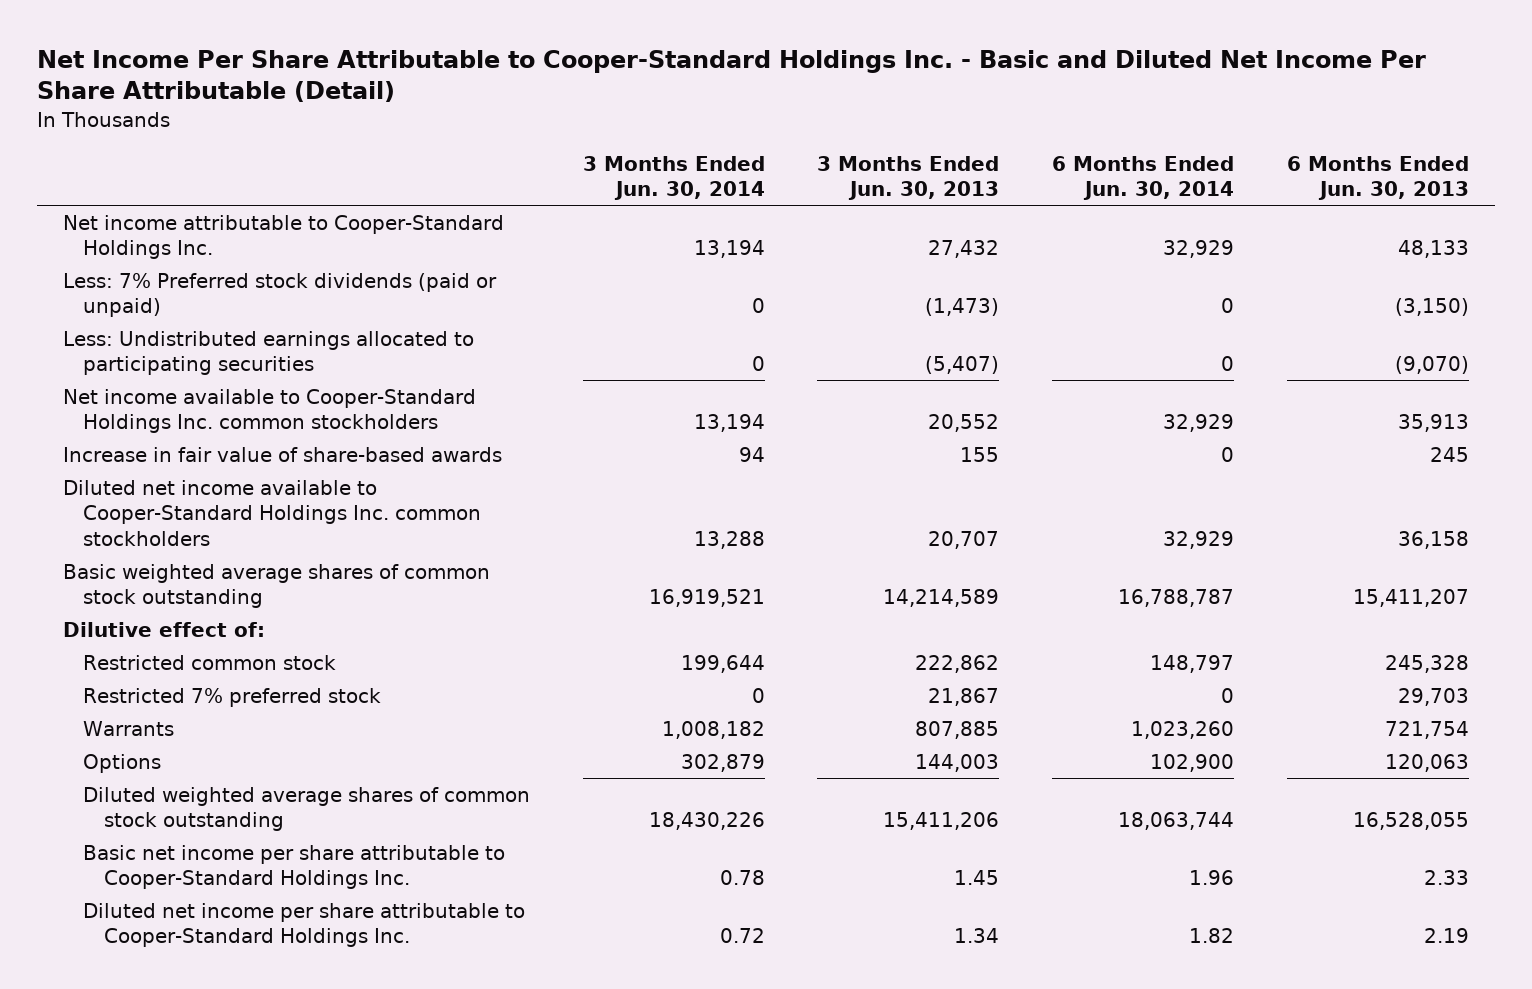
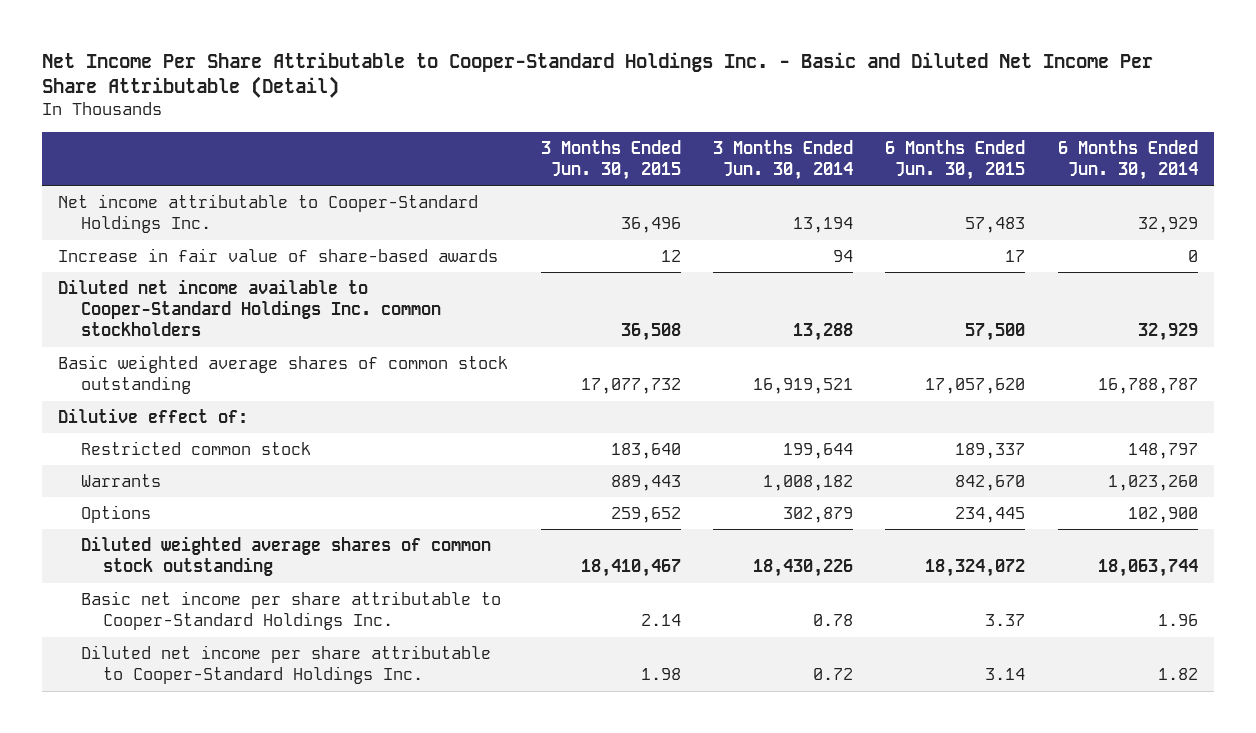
[817,155,1000,201] 3 Months Ended Jun. 30, 2013 -> none
[1286,155,1469,201] 6 Months Ended Jun. 30, 2013 -> none
none -> [540,139,681,181] 3 Months Ended Jun. 30, 2015
none -> [885,139,1026,181] 6 Months Ended Jun. 30, 2015
[62,272,497,318] Less: 7% Preferred stock dividends (paid or unpaid) -> none
[62,330,474,376] Less: Undistributed earnings allocated to participating securities -> none
[62,388,476,434] Net income available to Cooper-Standard Holdings Inc. common stockholders -> none
[83,687,382,707] Restricted 7% preferred stock -> none

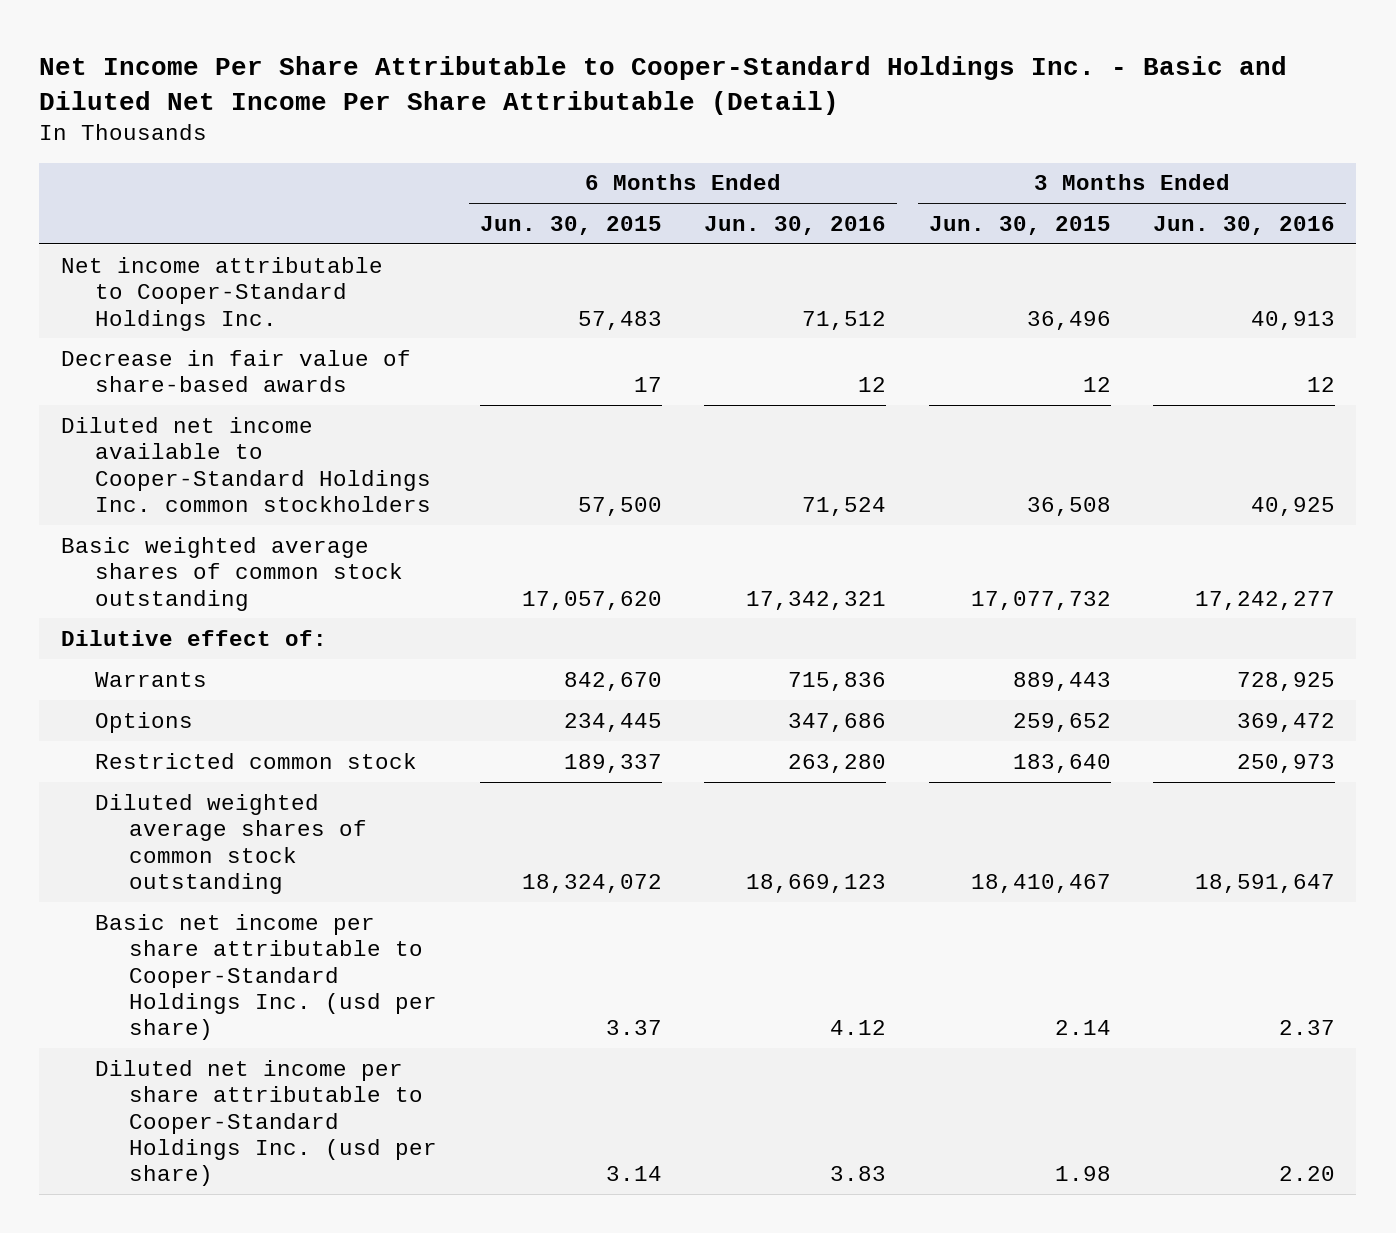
[713,139,854,181] 3 Months Ended Jun. 30, 2014 -> none
[1057,139,1198,181] 6 Months Ended Jun. 30, 2014 -> none
none -> [704,216,887,236] Jun. 30, 2016
none -> [1152,216,1335,236] Jun. 30, 2016
[58,247,499,262] Increase in fair value of share-based awards -> [60,349,411,393] Decrease in fair value of share-based awards
[80,440,311,455] Restricted common stock -> [95,752,418,769] Restricted common stock
[80,590,501,631] Basic net income per share attributable to Cooper-Standard Holdings Inc. -> [95,913,438,1041] Basic net income per share attributable to Cooper-Standard Holdings Inc. (usd per share)
[80,644,491,685] Diluted net income per share attributable to Cooper-Standard Holdings Inc. -> [95,1059,438,1187] Diluted net income per share attributable to Cooper-Standard Holdings Inc. (usd per share)

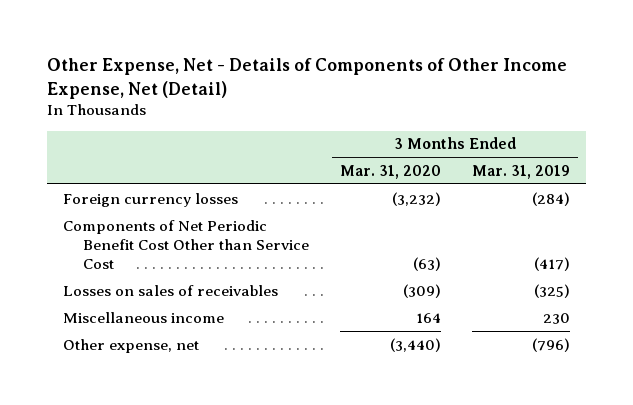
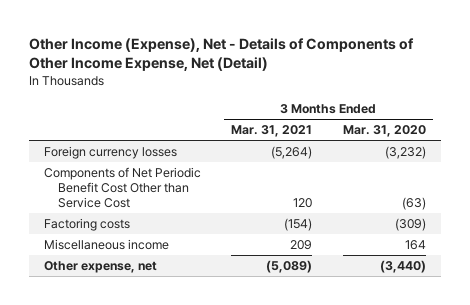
[47,58,568,99] Other Expense, Net - Details of Components of Other Income Expense, Net (Detail) -> [29,37,415,72] Other Income (Expense), Net - Details of Components of Other Income Expense, Net (Detail)
[472,164,571,179] Mar. 31, 2019 -> none
none -> [231,125,313,138] Mar. 31, 2021
[63,284,279,296] Losses on sales of receivables -> [44,218,131,232] Factoring costs

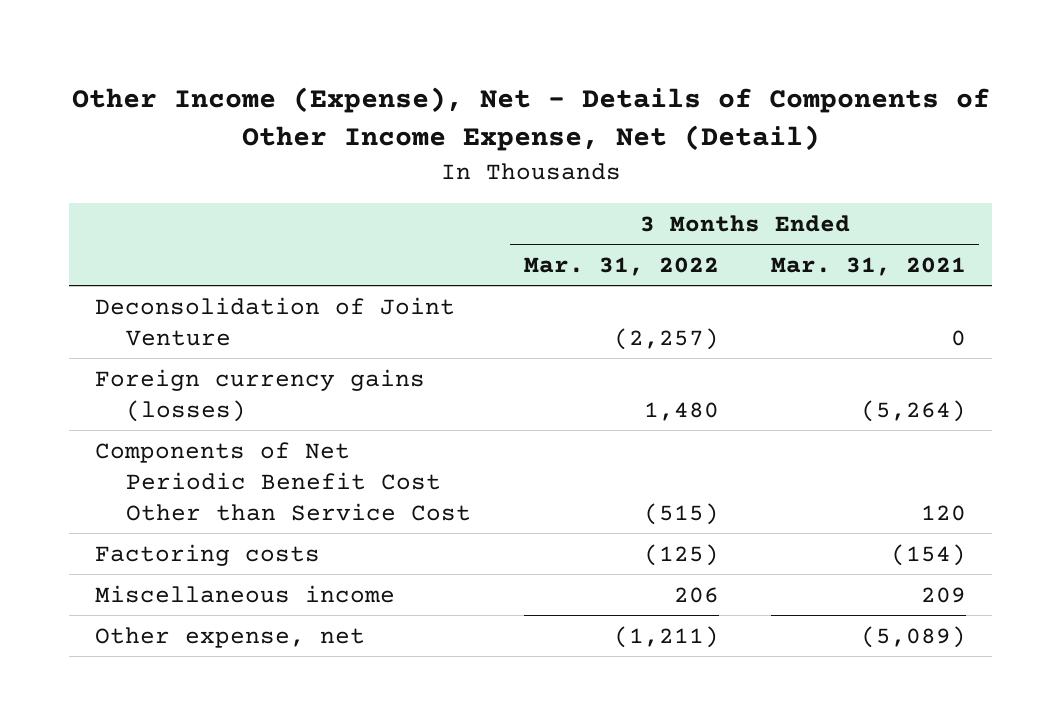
[342,125,426,138] Mar. 31, 2020 -> none
none -> [523,256,719,276] Mar. 31, 2022
none -> [95,296,456,346] Deconsolidation of Joint Venture
[44,146,178,160] Foreign currency losses -> [95,368,426,422] Foreign currency gains (losses)

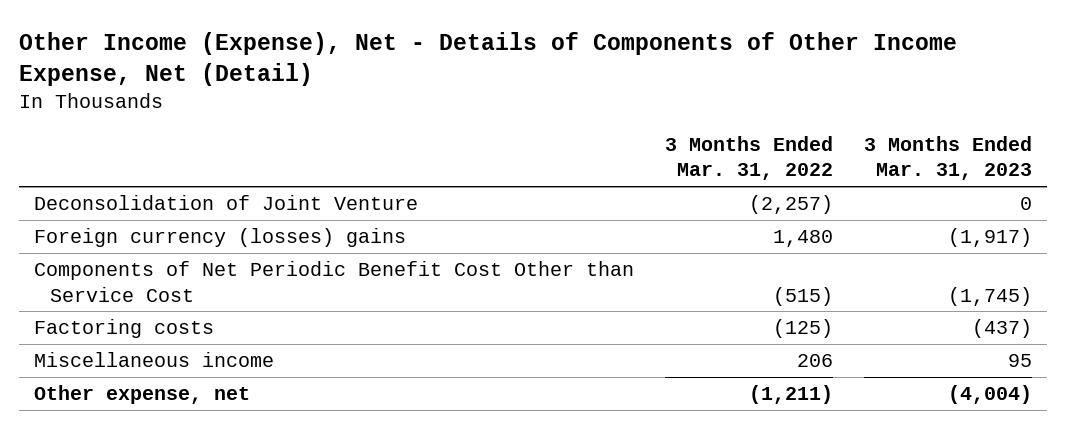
[771,256,967,276] Mar. 31, 2021 -> none
none -> [863,135,1032,181] 3 Months Ended Mar. 31, 2023
[95,368,426,422] Foreign currency gains (losses) -> [34,227,407,247] Foreign currency (losses) gains

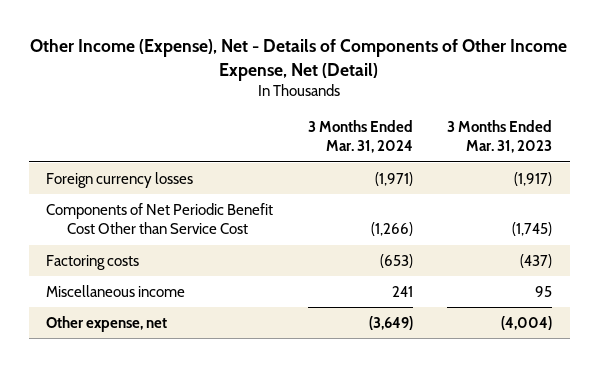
[664,135,833,181] 3 Months Ended Mar. 31, 2022 -> none
none -> [307,119,413,154] 3 Months Ended Mar. 31, 2024
[34,194,419,210] Deconsolidation of Joint Venture -> none
[34,227,407,247] Foreign currency (losses) gains -> [46,171,194,188] Foreign currency losses

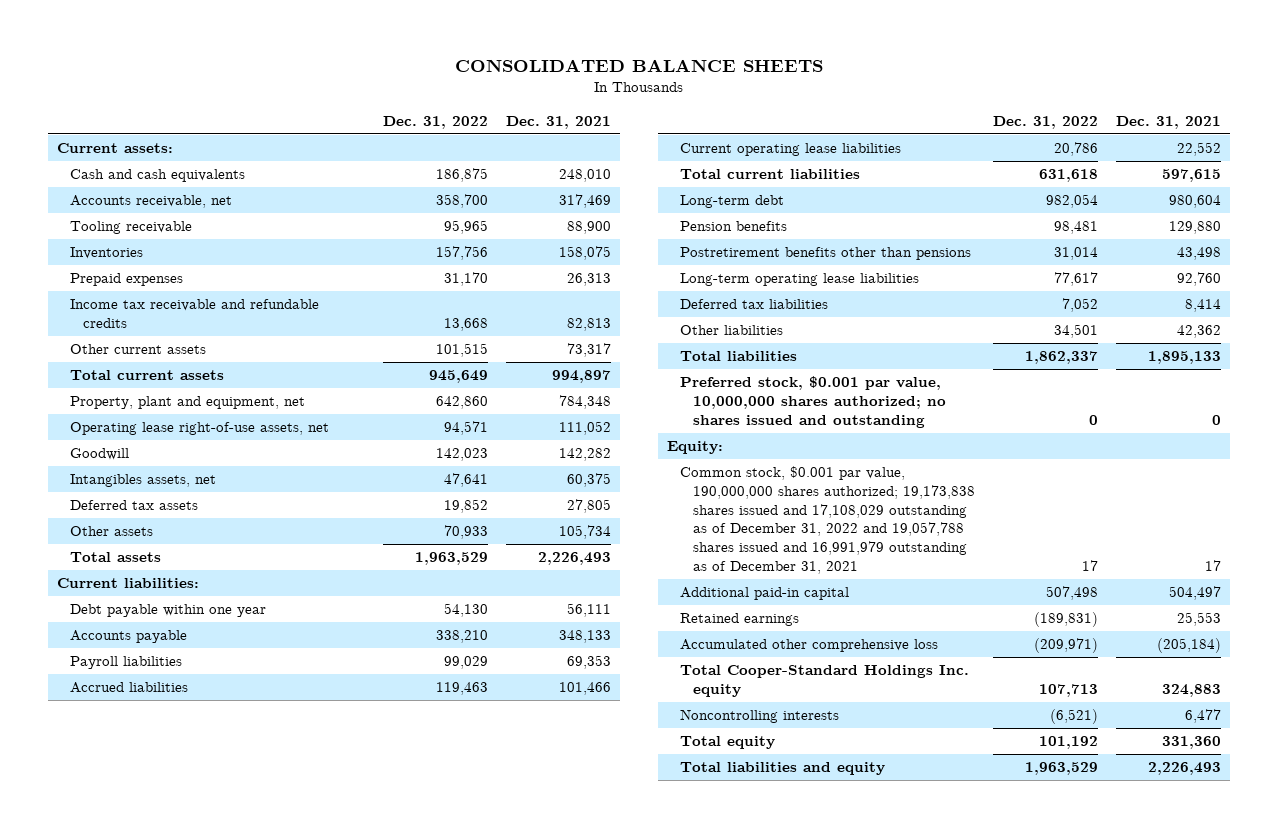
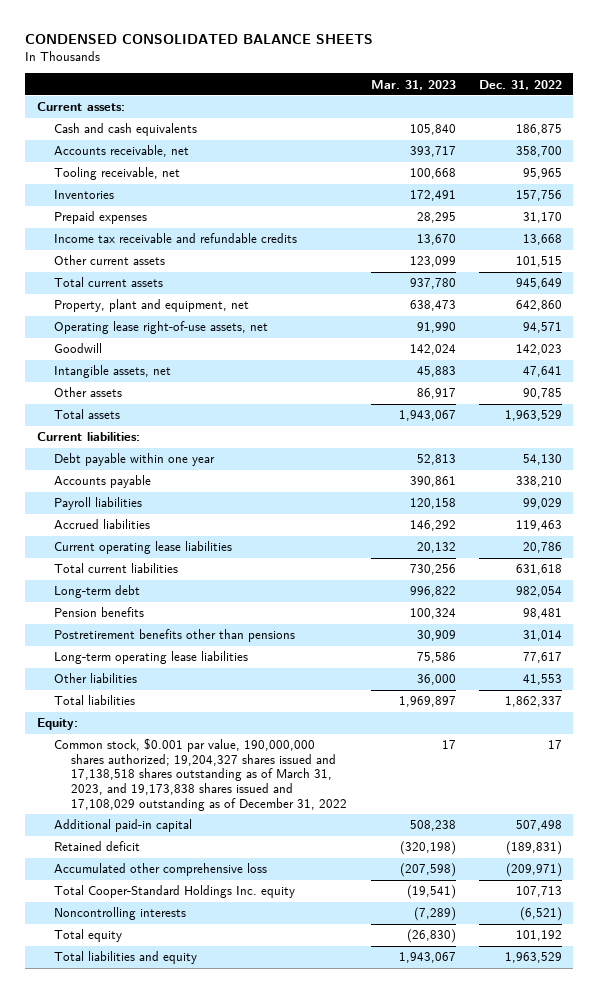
[454,58,823,72] CONSOLIDATED BALANCE SHEETS -> [25,34,374,45] CONDENSED CONSOLIDATED BALANCE SHEETS
[505,115,611,129] Dec. 31, 2021 -> none
none -> [370,79,456,90] Mar. 31, 2023
[70,221,193,235] Tooling receivable -> [54,167,181,181] Tooling receivable, net
[70,500,199,511] Deferred tax assets -> none
[70,474,217,488] Intangibles assets, net -> [54,365,172,379] Intangible assets, net
[443,525,488,540] 70,933 -> [522,388,562,400] 90,785
[679,299,828,310] Deferred tax liabilities -> none
[1053,324,1098,339] 34,501 -> [522,674,562,686] 41,553
[679,376,946,428] Preferred stock, $0.001 par value, 10,000,000 shares authorized; no shares issued and outstanding -> none
[679,466,975,574] Common stock, $0.001 par value, 190,000,000 shares authorized; 19,173,838 shares issued and 17,108,029 outstanding as of December 31, 2022 and 19,057,788 shares issued and 16,991,979 outstanding as of December 31, 2021 -> [54,738,348,811] Common stock, $0.001 par value, 190,000,000 shares authorized; 19,204,327 shares issued and 17,138,518 shares outstanding as of March 31, 2023, and 19,173,838 shares issued and 17,108,029 outstanding as of December 31, 2022
[679,613,799,627] Retained earnings -> [54,841,141,852] Retained deficit

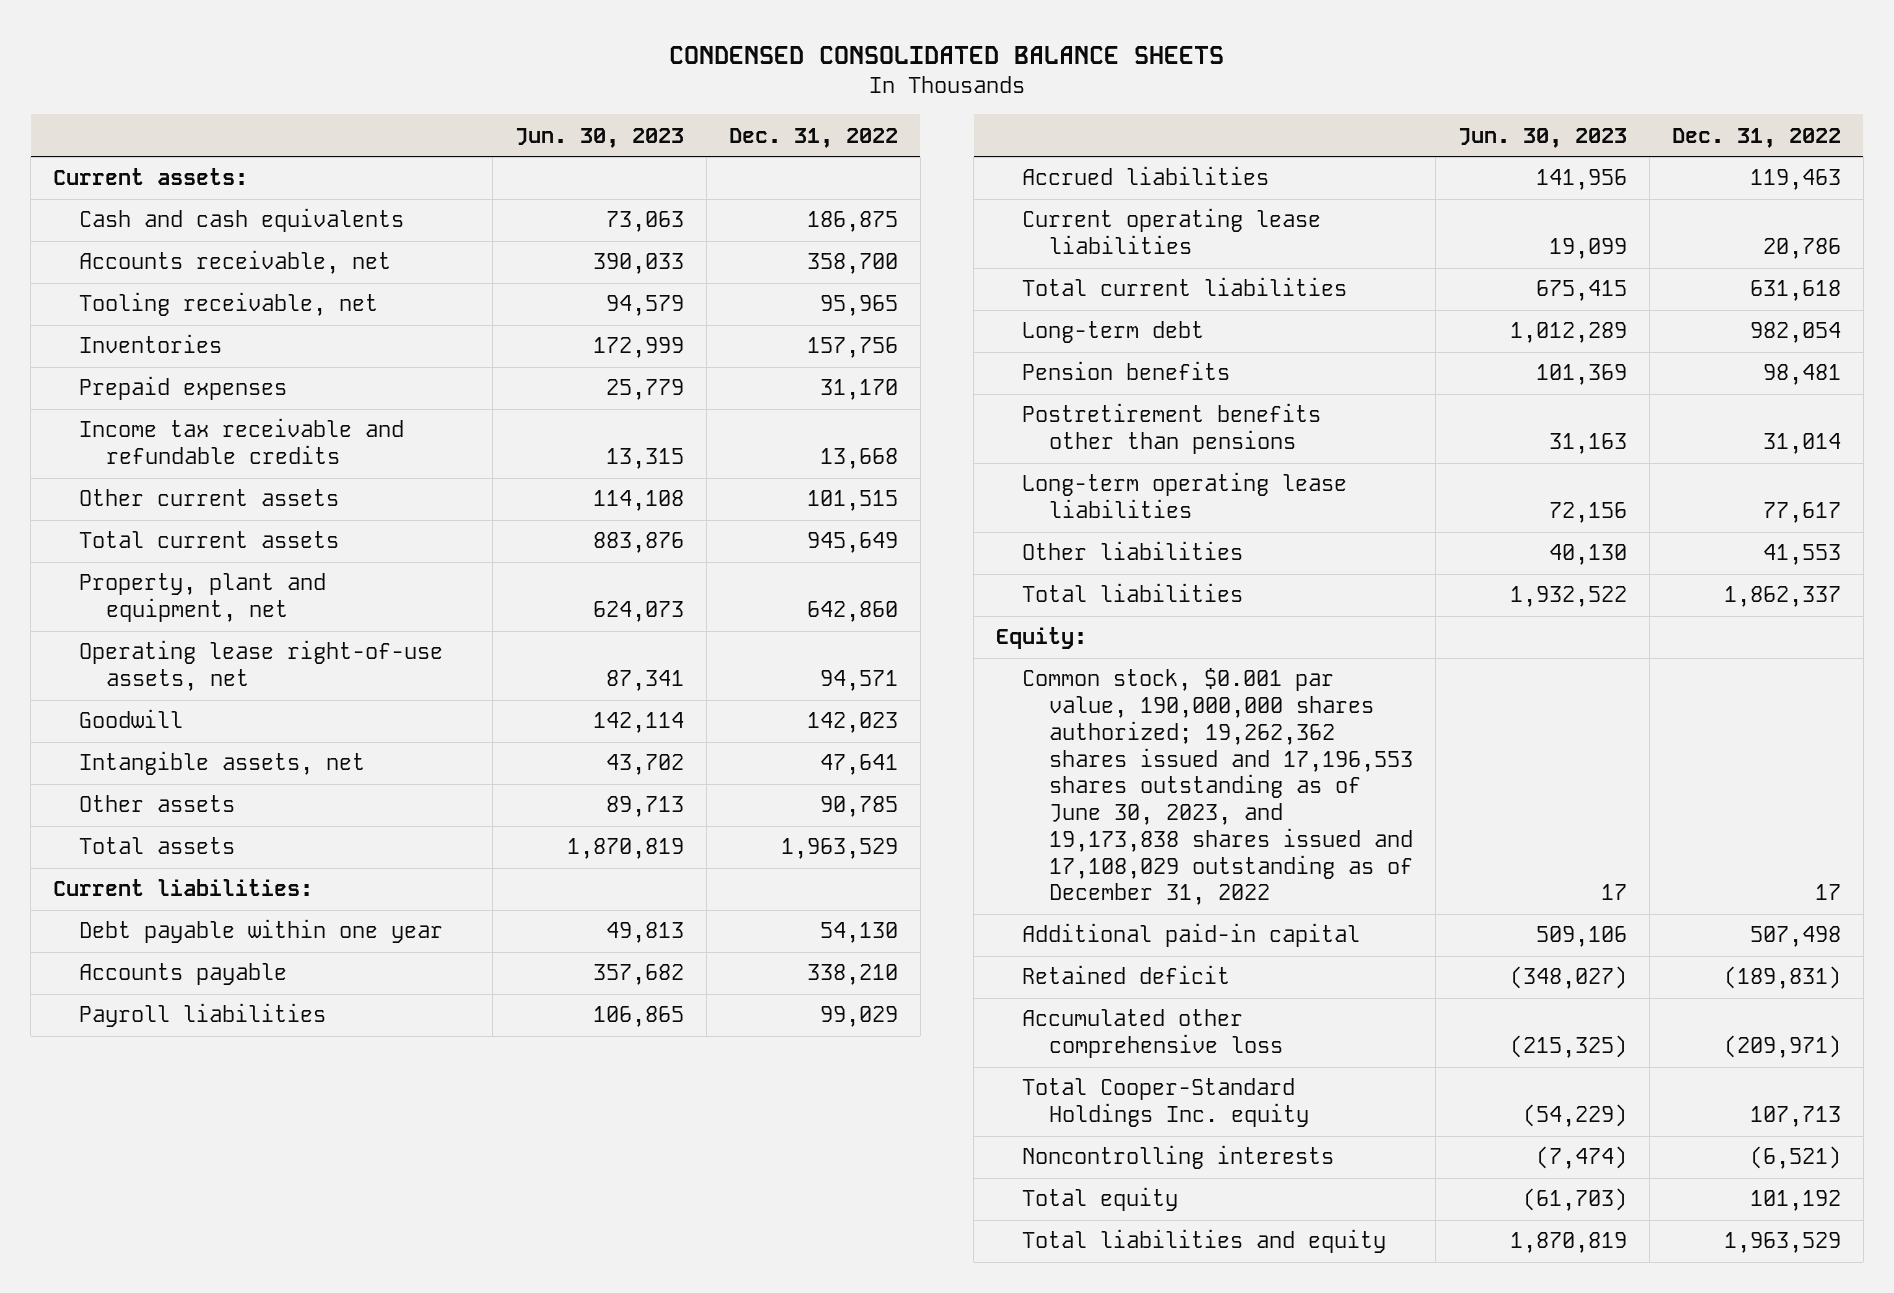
[370,79,456,90] Mar. 31, 2023 -> none
none -> [514,127,684,148] Jun. 30, 2023
[54,738,348,811] Common stock, $0.001 par value, 190,000,000 shares authorized; 19,204,327 shares issued and 17,138,518 shares outstanding as of March 31, 2023, and 19,173,838 shares issued and 17,108,029 outstanding as of December 31, 2022 -> [1022,668,1413,906] Common stock, $0.001 par value, 190,000,000 shares authorized; 19,262,362 shares issued and 17,196,553 shares outstanding as of June 30, 2023, and 19,173,838 shares issued and 17,108,029 outstanding as of December 31, 2022

